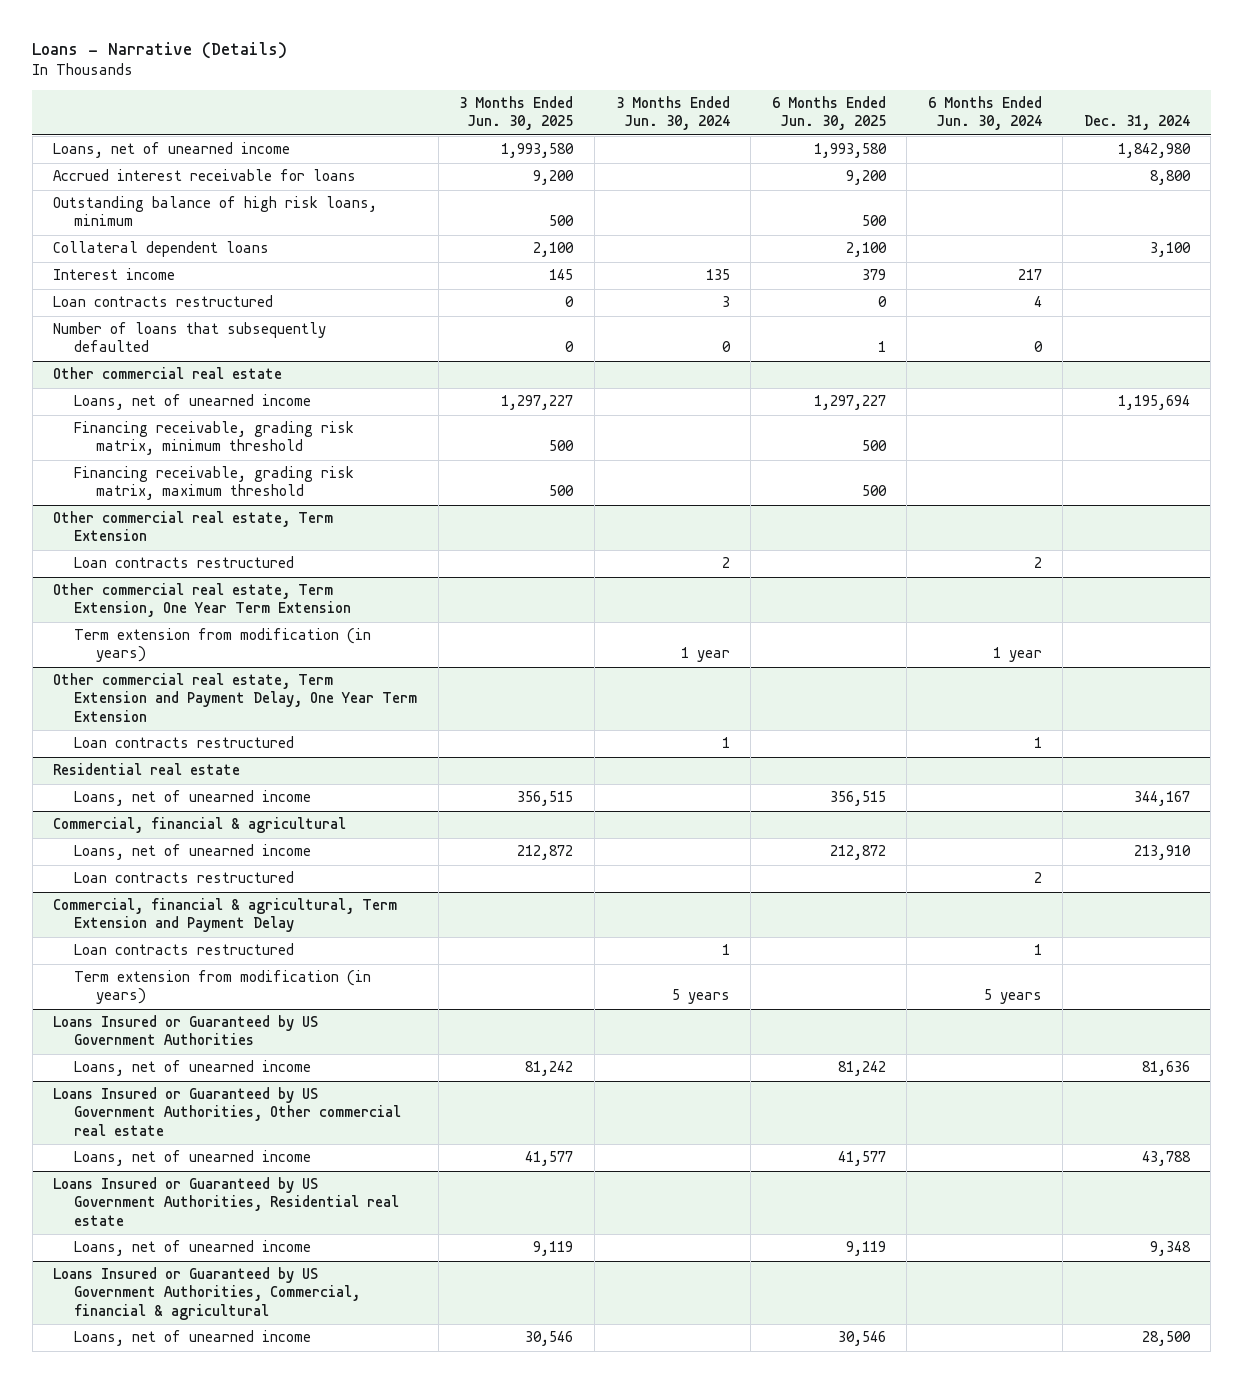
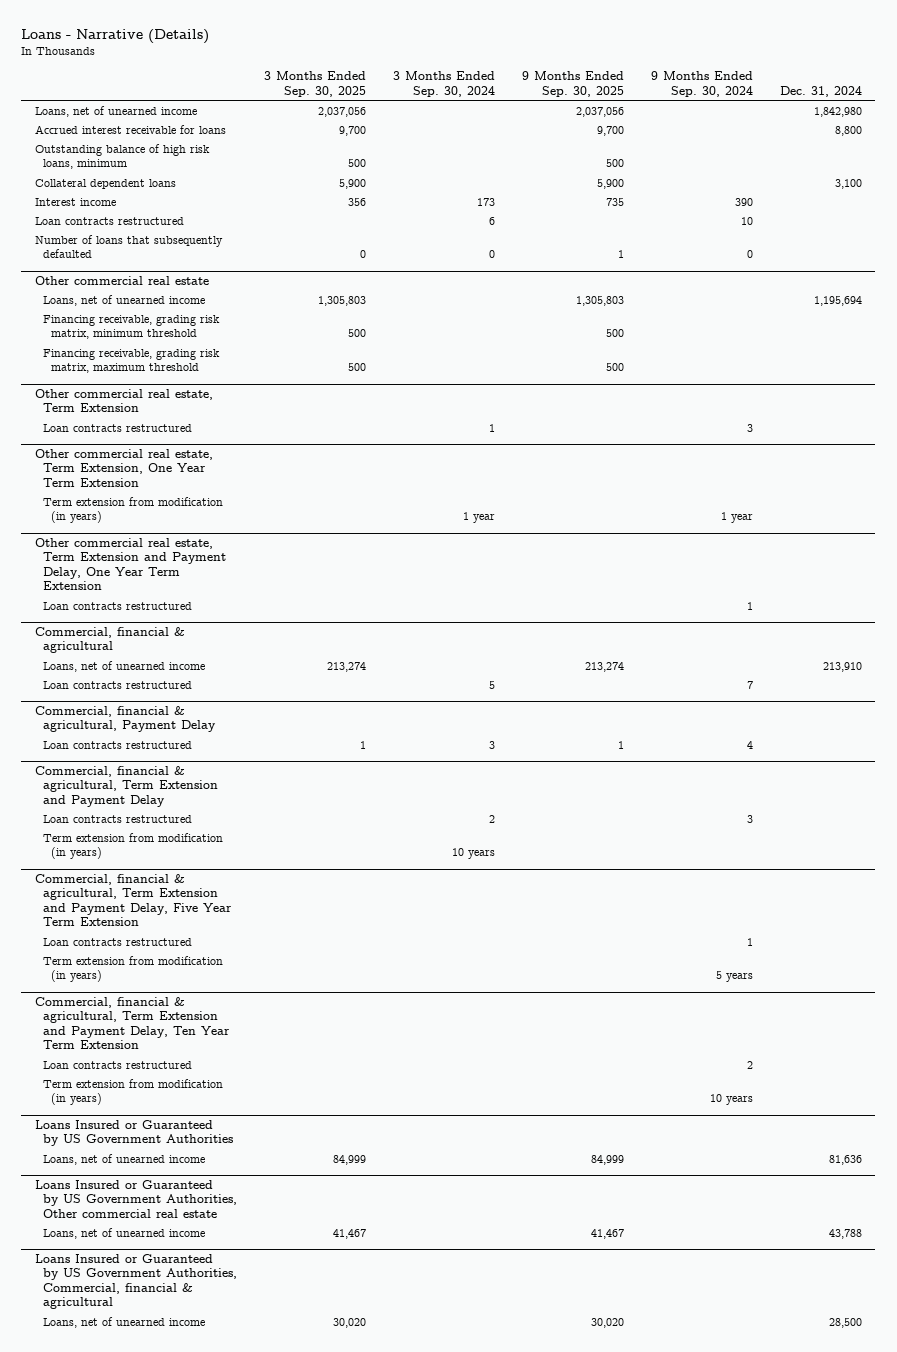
[459,96,574,131] 3 Months Ended Jun. 30, 2025 -> none
[615,96,730,131] 3 Months Ended Jun. 30, 2024 -> none
[771,96,886,131] 6 Months Ended Jun. 30, 2025 -> none
[927,96,1042,131] 6 Months Ended Jun. 30, 2024 -> none
none -> [263,71,366,97] 3 Months Ended Sep. 30, 2025
none -> [392,71,495,97] 3 Months Ended Sep. 30, 2024
none -> [521,71,624,97] 9 Months Ended Sep. 30, 2025
none -> [650,71,753,97] 9 Months Ended Sep. 30, 2024
[53,763,241,776] Residential real estate -> none
[74,790,312,807] Loans, net of unearned income -> none
none -> [34,705,216,733] Commercial, financial & agricultural, Payment Delay
none -> [42,740,192,749] Loan contracts restructured
none -> [34,873,232,926] Commercial, financial & agricultural, Term Extension and Payment Delay, Five Year Term Extension
none -> [42,937,192,946] Loan contracts restructured
none -> [42,955,223,983] Term extension from modification (in years)
none -> [34,996,230,1049] Commercial, financial & agricultural, Term Extension and Payment Delay, Ten Year Term Extension
none -> [42,1060,192,1069] Loan contracts restructured
none -> [42,1078,223,1106] Term extension from modification (in years)
[53,1177,400,1226] Loans Insured or Guaranteed by US Government Authorities, Residential real estate -> none
[74,1240,312,1257] Loans, net of unearned income -> none

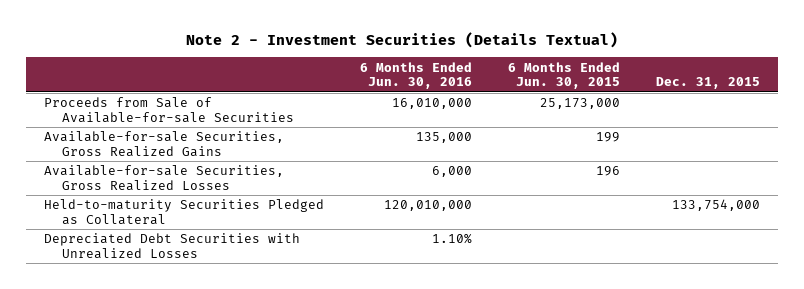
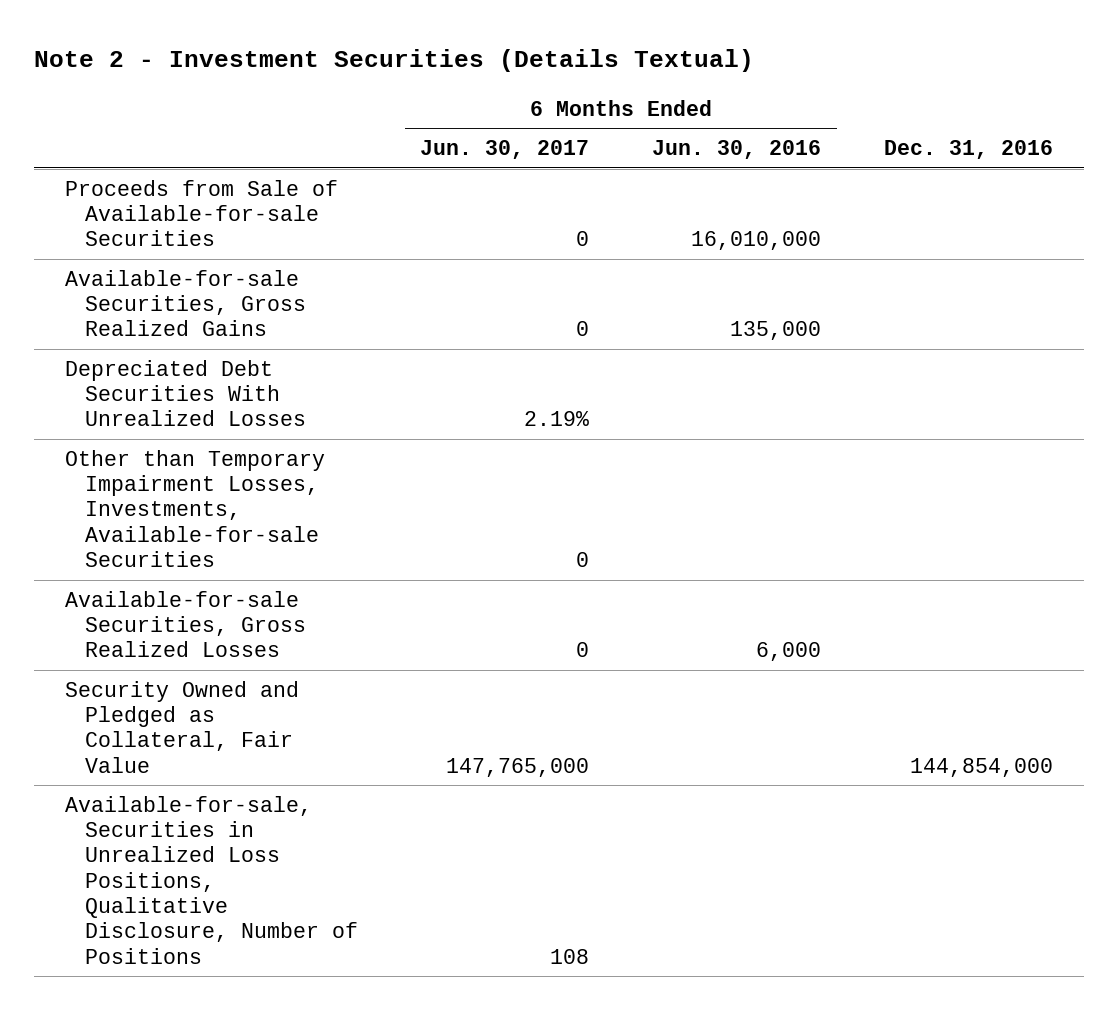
[507,61,620,90] 6 Months Ended Jun. 30, 2015 -> none
[655,77,760,90] Dec. 31, 2015 -> none
none -> [420,139,590,159] Jun. 30, 2017
none -> [883,139,1053,159] Dec. 31, 2016
none -> [65,359,306,427] Depreciated Debt Securities With Unrealized Losses
none -> [65,449,326,568] Other than Temporary Impairment Losses, Investments, Available-for-sale Securities
[43,199,324,225] Held-to-maturity Securities Pledged as Collateral -> none
[43,233,300,259] Depreciated Debt Securities with Unrealized Losses -> none
none -> [65,680,300,773] Security Owned and Pledged as Collateral, Fair Value
none -> [65,795,358,964] Available-for-sale, Securities in Unrealized Loss Positions, Qualitative Disclosure, Number of Positions

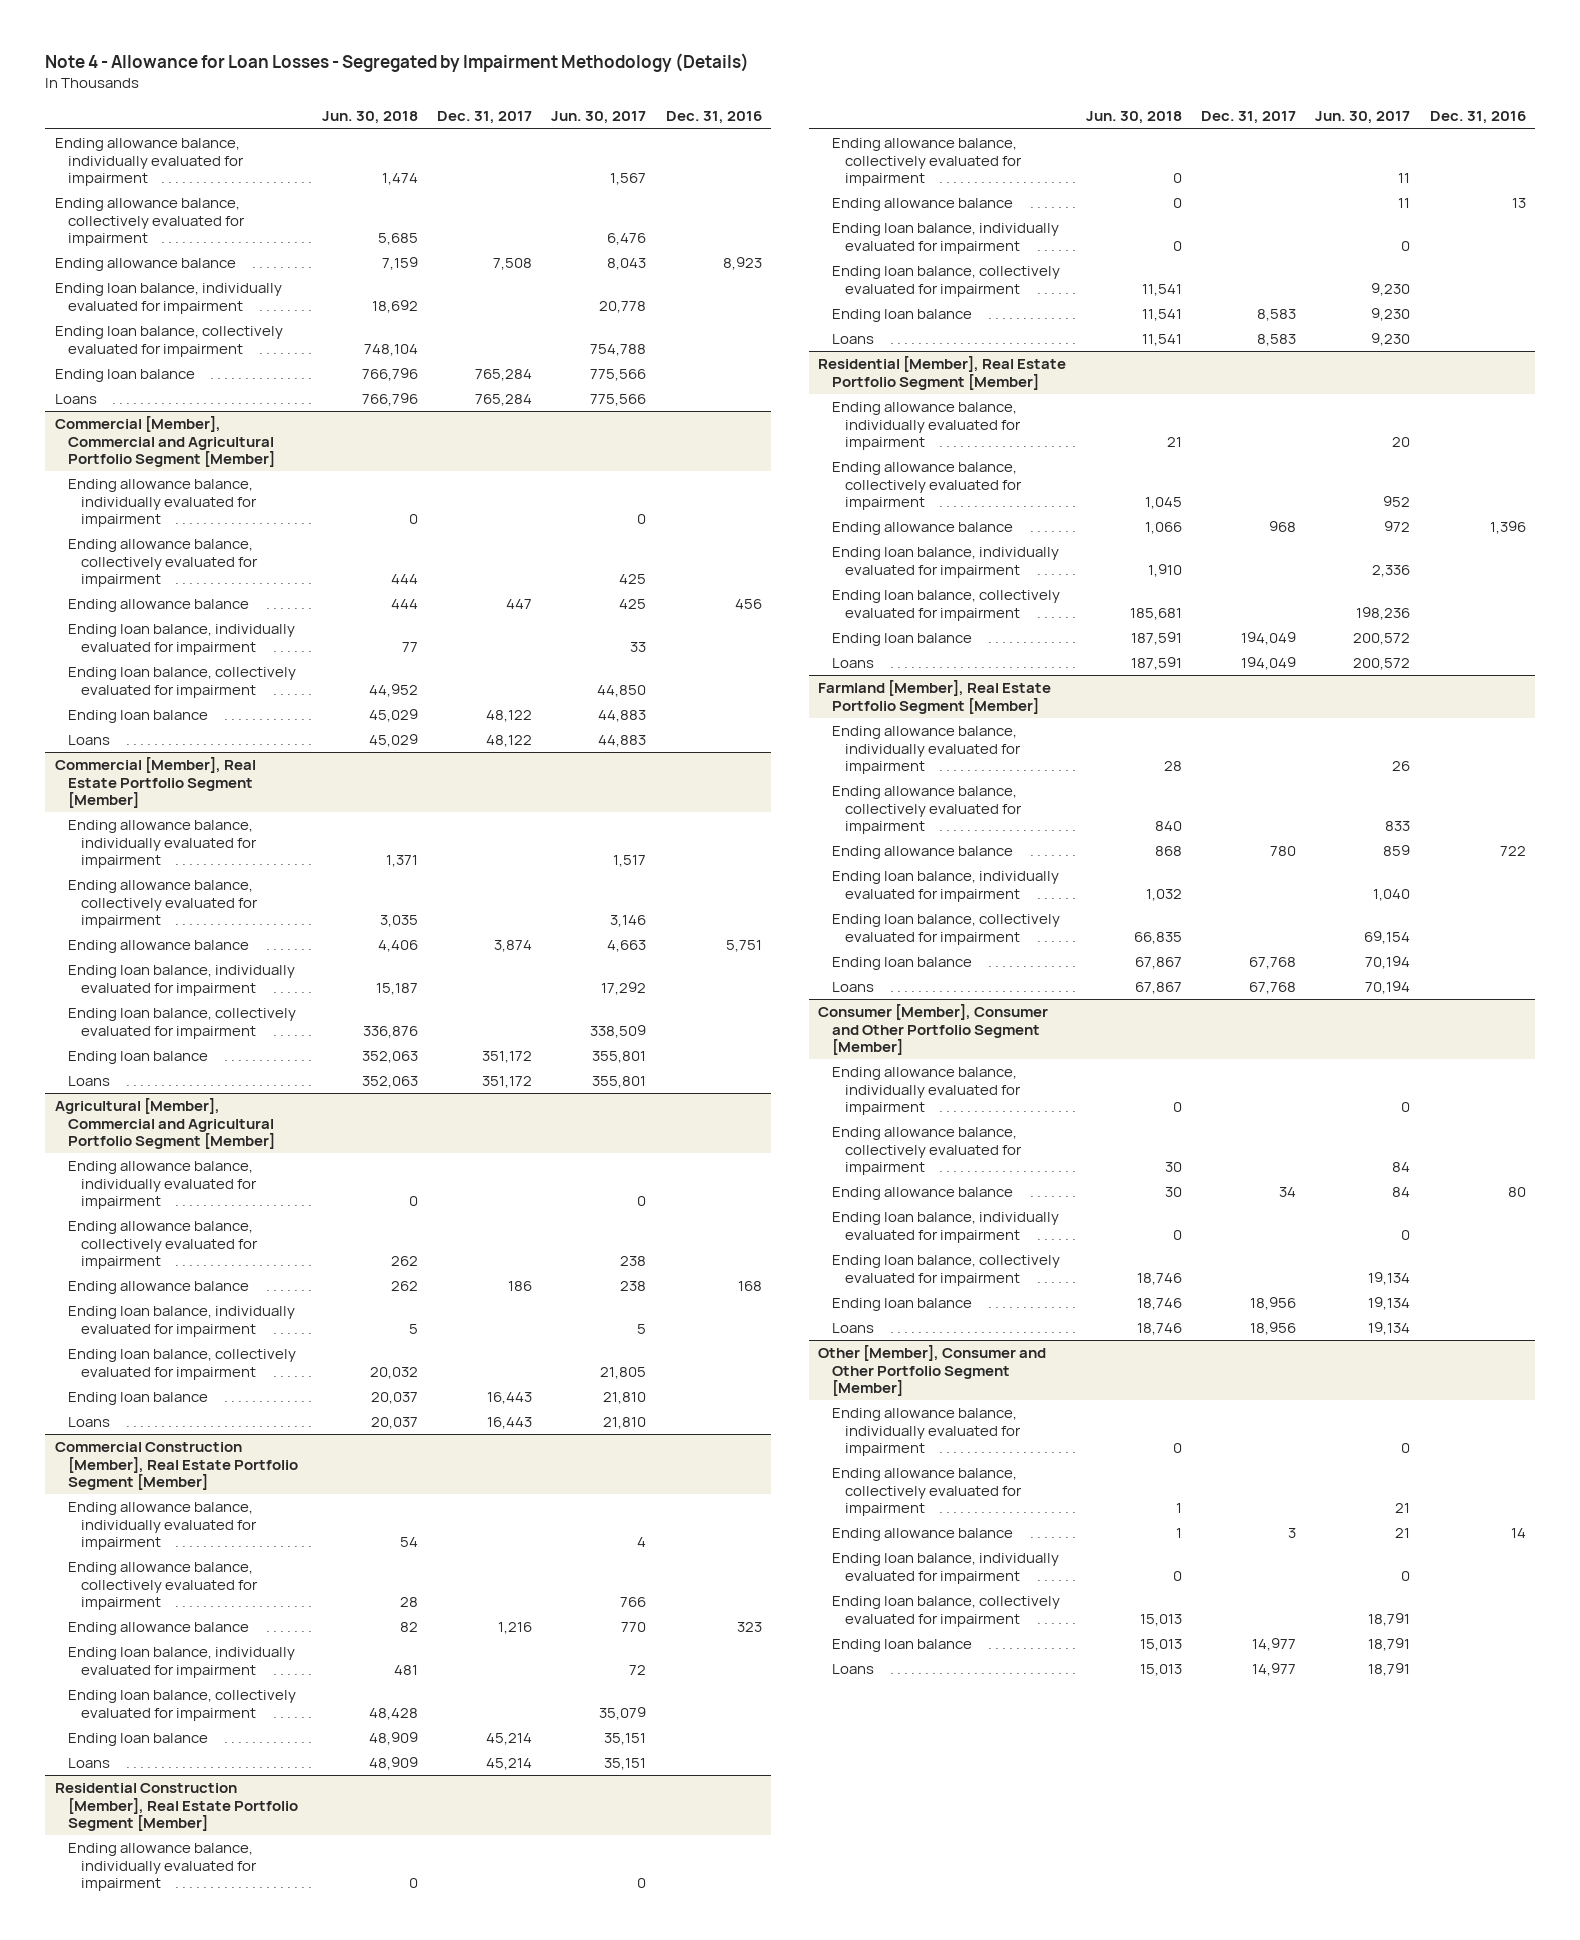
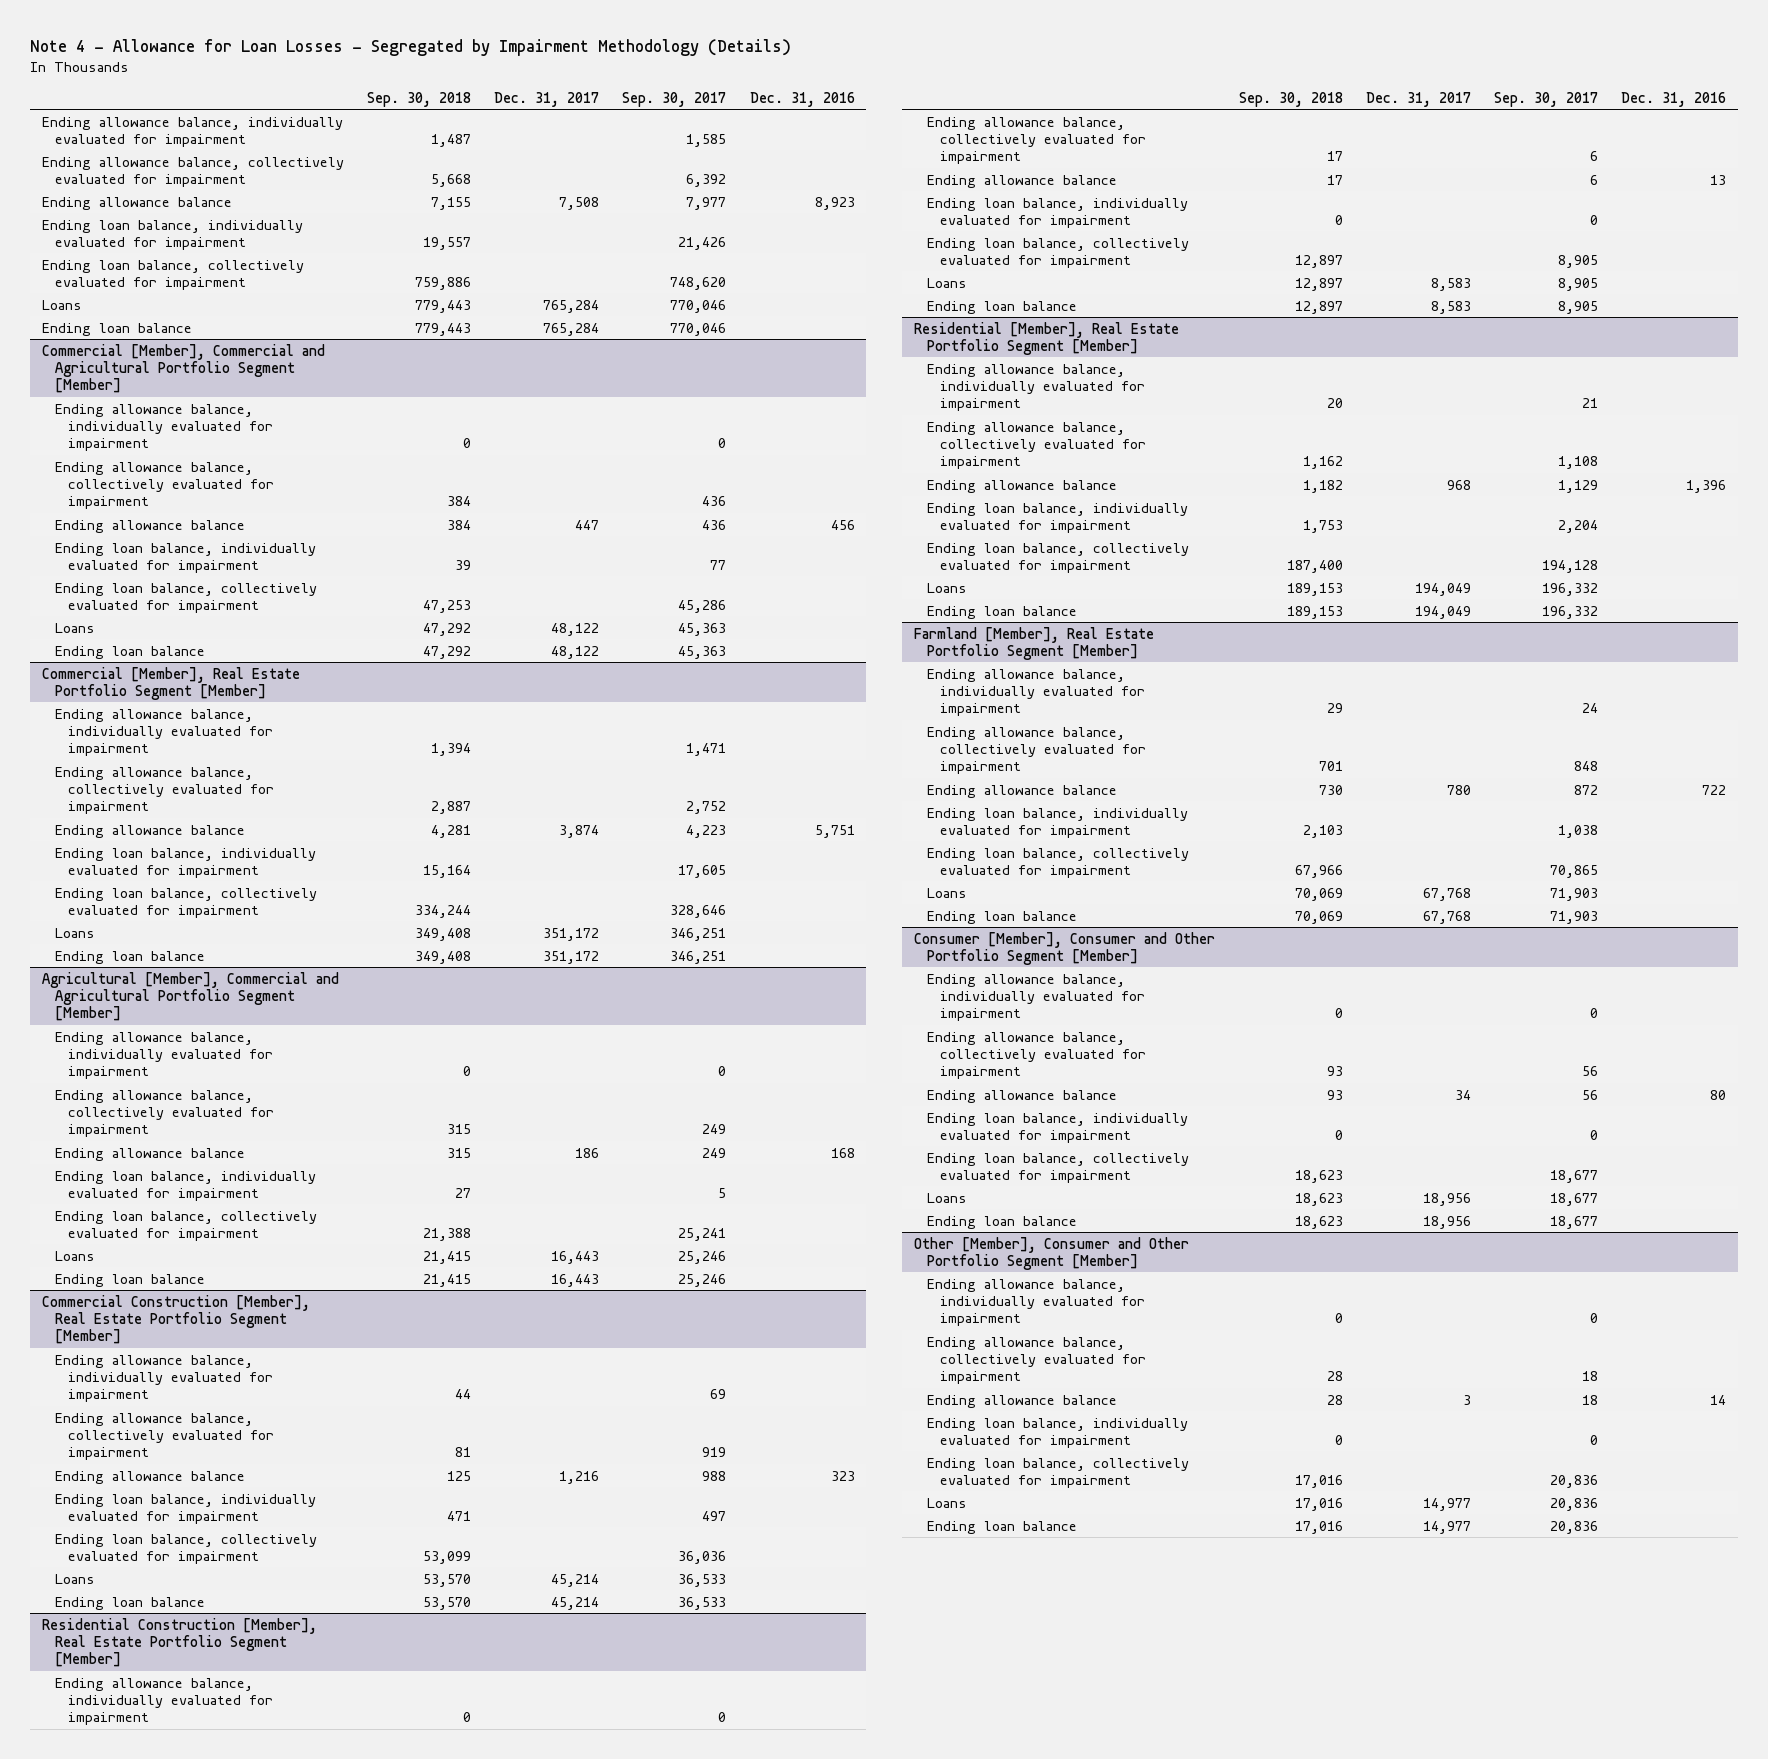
[321,111,418,125] Jun. 30, 2018 -> none
[551,111,647,125] Jun. 30, 2017 -> none
none -> [367,91,472,107] Sep. 30, 2018
none -> [622,91,727,107] Sep. 30, 2017
[54,369,195,383] Ending loan balance -> [41,322,192,336] Ending loan balance
[67,710,208,724] Ending loan balance -> [54,645,205,659] Ending loan balance
[67,1051,208,1065] Ending loan balance -> [54,950,205,964] Ending loan balance
[67,1392,208,1406] Ending loan balance -> [54,1273,205,1287] Ending loan balance
[67,1733,208,1747] Ending loan balance -> [54,1596,205,1610] Ending loan balance
[831,309,972,323] Ending loan balance -> [926,300,1077,314] Ending loan balance
[831,633,972,647] Ending loan balance -> [926,605,1077,619] Ending loan balance
[831,957,972,971] Ending loan balance -> [926,910,1077,924] Ending loan balance
[831,1298,972,1312] Ending loan balance -> [926,1215,1077,1229] Ending loan balance
[831,1639,972,1653] Ending loan balance -> [926,1520,1077,1534] Ending loan balance

